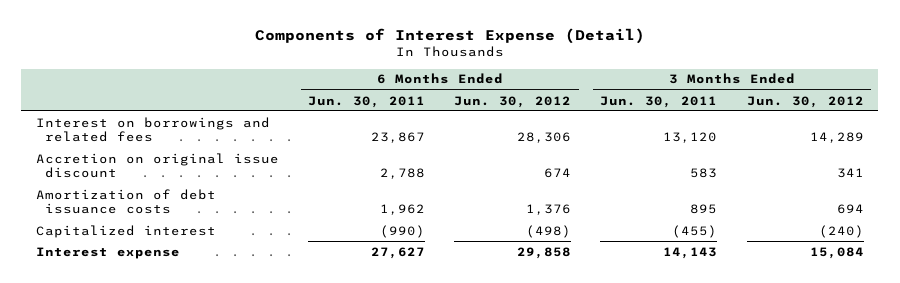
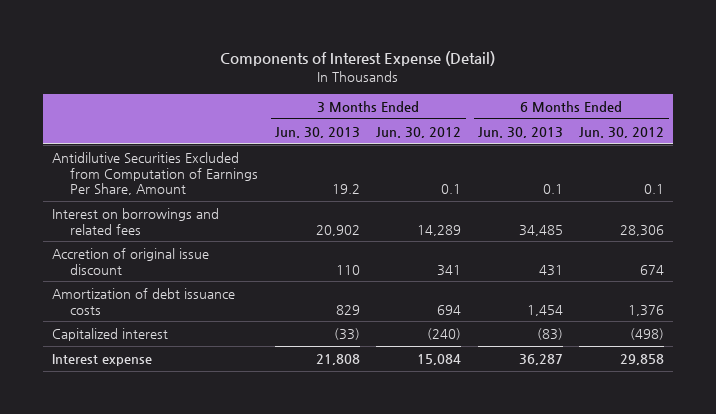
[308,95,426,108] Jun. 30, 2011 -> none
[600,95,718,108] Jun. 30, 2011 -> none
none -> [274,126,360,138] Jun. 30, 2013
none -> [477,126,563,138] Jun. 30, 2013
none -> [51,151,259,196] Antidilutive Securities Excluded from Computation of Earnings Per Share, Amount
[36,152,280,179] Accretion on original issue discount -> [51,247,209,275] Accretion of original issue discount

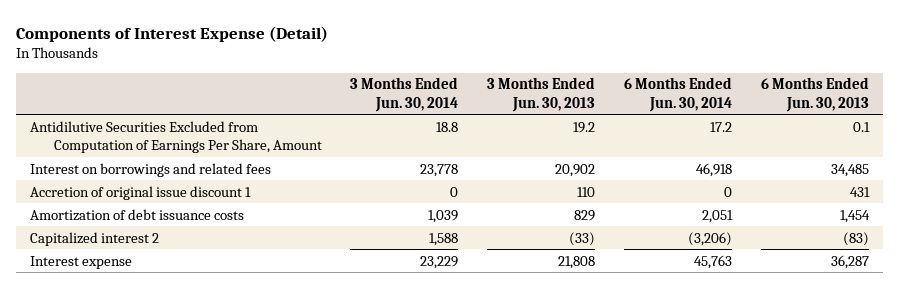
[376,126,462,138] Jun. 30, 2012 -> none
[579,126,665,138] Jun. 30, 2012 -> none
none -> [350,77,459,112] 3 Months Ended Jun. 30, 2014
none -> [624,77,733,112] 6 Months Ended Jun. 30, 2014
[51,247,209,275] Accretion of original issue discount -> [30,185,252,200] Accretion of original issue discount 1
[51,327,168,341] Capitalized interest -> [30,231,160,246] Capitalized interest 2

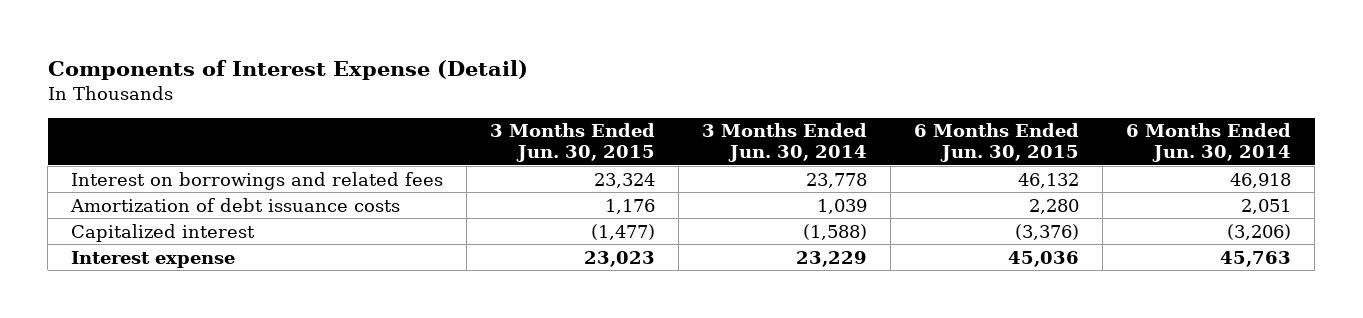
[487,77,596,112] 3 Months Ended Jun. 30, 2013 -> none
[760,77,869,112] 6 Months Ended Jun. 30, 2013 -> none
none -> [490,123,656,163] 3 Months Ended Jun. 30, 2015
none -> [914,123,1080,163] 6 Months Ended Jun. 30, 2015
[30,120,322,153] Antidilutive Securities Excluded from Computation of Earnings Per Share, Amount -> none
[30,185,252,200] Accretion of original issue discount 1 -> none
[30,231,160,246] Capitalized interest 2 -> [71,223,256,242] Capitalized interest
[429,232,459,246] 1,588 -> [803,223,868,240] (1,588)

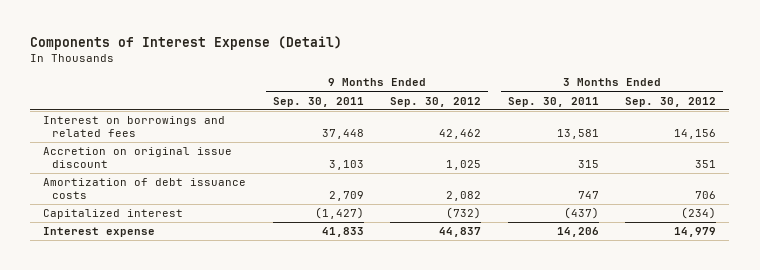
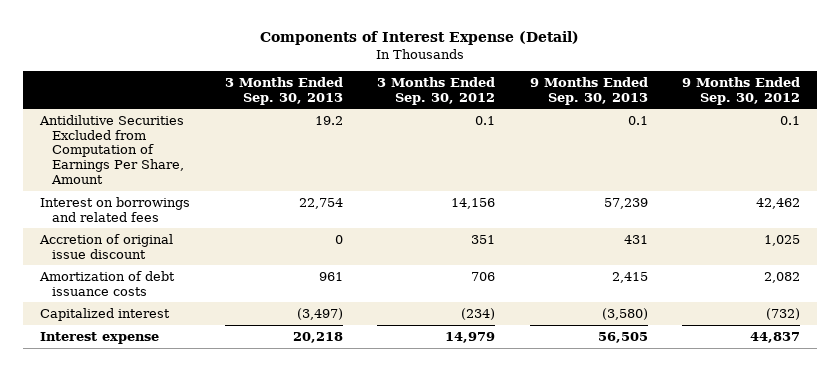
[272,96,364,107] Sep. 30, 2011 -> none
[507,96,599,107] Sep. 30, 2011 -> none
none -> [224,76,343,105] 3 Months Ended Sep. 30, 2013
none -> [529,76,648,105] 9 Months Ended Sep. 30, 2013
none -> [38,114,184,185] Antidilutive Securities Excluded from Computation of Earnings Per Share, Amount
[43,147,233,168] Accretion on original issue discount -> [38,233,173,259] Accretion of original issue discount

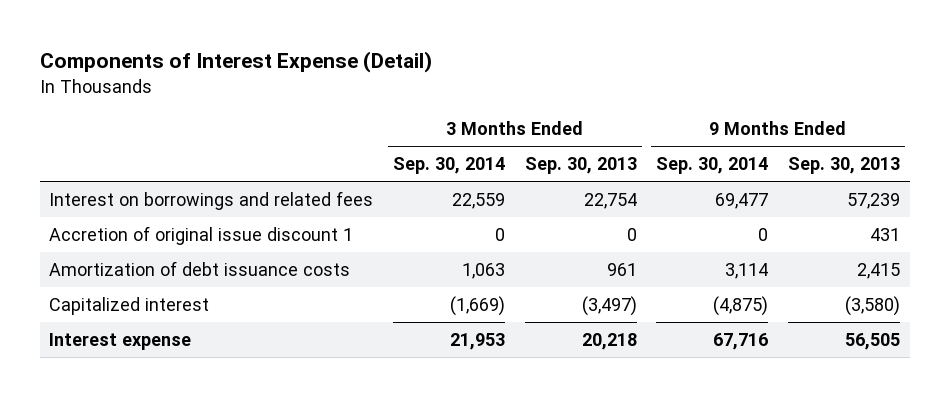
[377,76,496,105] 3 Months Ended Sep. 30, 2012 -> none
[682,76,801,105] 9 Months Ended Sep. 30, 2012 -> none
none -> [393,157,506,175] Sep. 30, 2014
none -> [656,157,769,175] Sep. 30, 2014
[38,114,184,185] Antidilutive Securities Excluded from Computation of Earnings Per Share, Amount -> none
[38,233,173,259] Accretion of original issue discount -> [49,226,354,246] Accretion of original issue discount 1

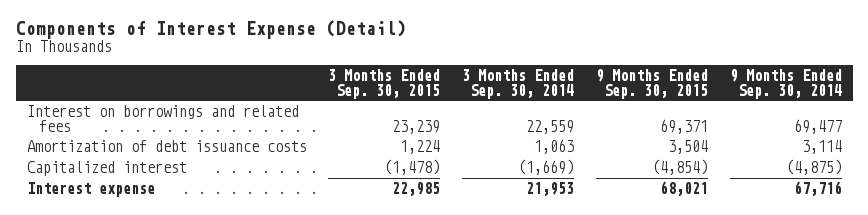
[524,157,637,175] Sep. 30, 2013 -> none
[787,157,900,175] Sep. 30, 2013 -> none
none -> [328,69,441,99] 3 Months Ended Sep. 30, 2015
none -> [595,69,708,99] 9 Months Ended Sep. 30, 2015
[49,226,354,246] Accretion of original issue discount 1 -> none

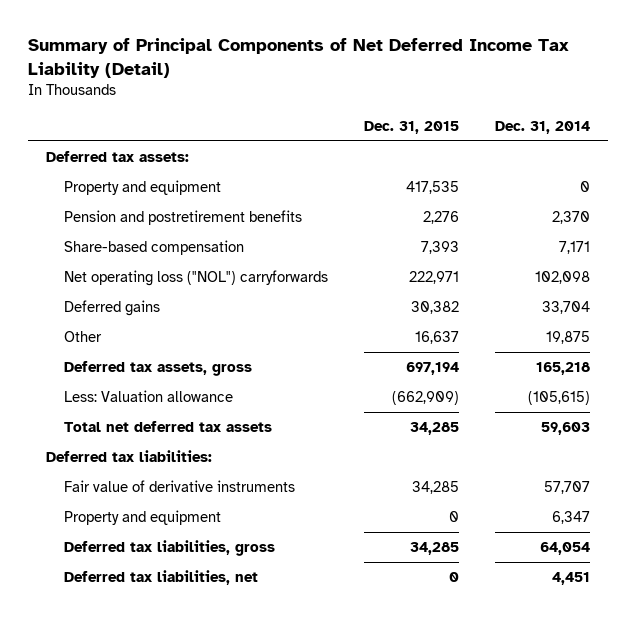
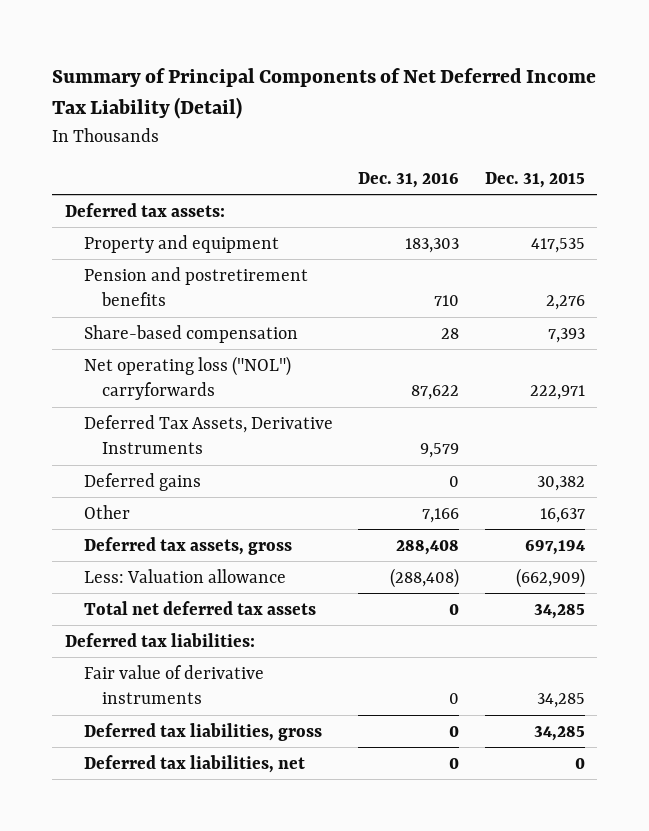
[494,120,590,134] Dec. 31, 2014 -> none
none -> [358,171,460,188] Dec. 31, 2016
none -> [83,414,333,455] Deferred Tax Assets, Derivative Instruments
[64,510,222,526] Property and equipment -> none

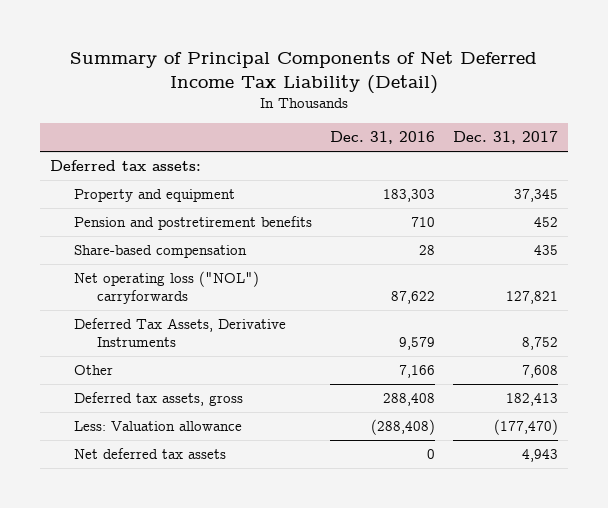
[484,171,585,188] Dec. 31, 2015 -> none
none -> [453,131,559,145] Dec. 31, 2017
[83,472,201,491] Deferred gains -> none
[64,632,255,647] Deferred tax liabilities: -> none
[83,664,264,705] Fair value of derivative instruments -> none
[83,722,322,741] Deferred tax liabilities, gross -> none
[83,754,305,773] Deferred tax liabilities, net -> none
[83,600,316,615] Total net deferred tax assets -> [73,448,226,460] Net deferred tax assets

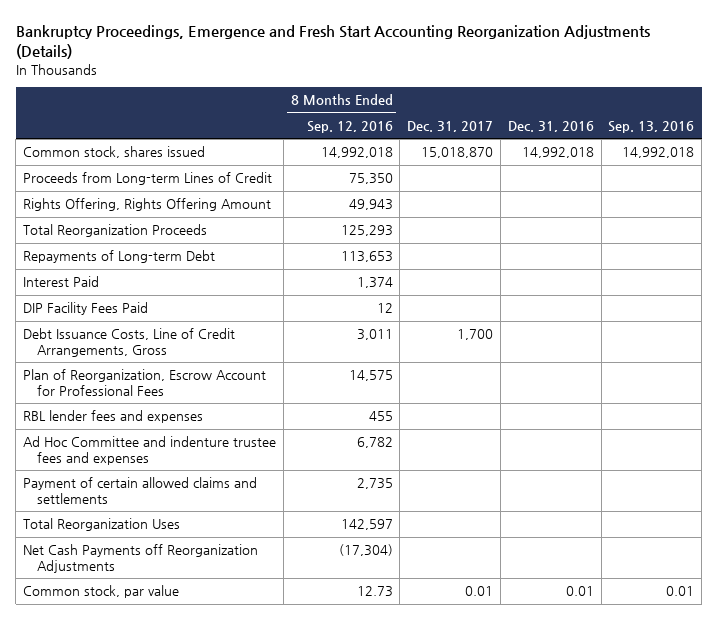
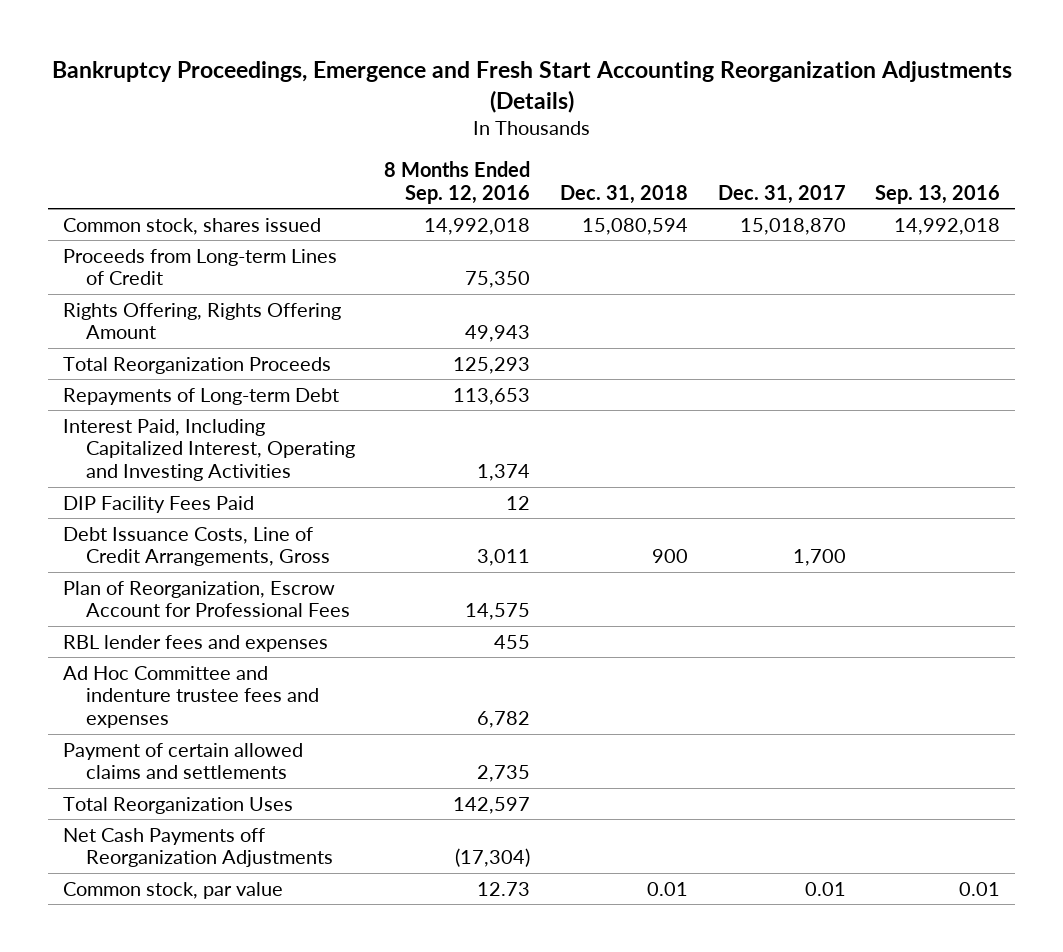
[507,120,594,132] Dec. 31, 2016 -> none
none -> [560,184,689,204] Dec. 31, 2018
[23,276,100,288] Interest Paid -> [63,418,355,482] Interest Paid, Including Capitalized Interest, Operating and Investing Activities

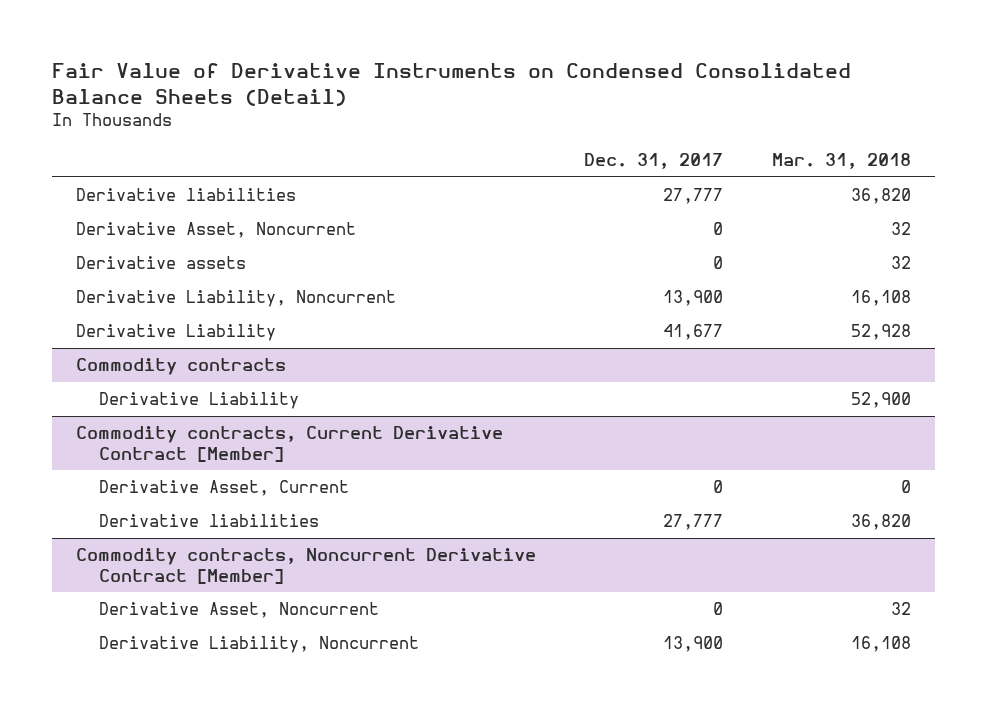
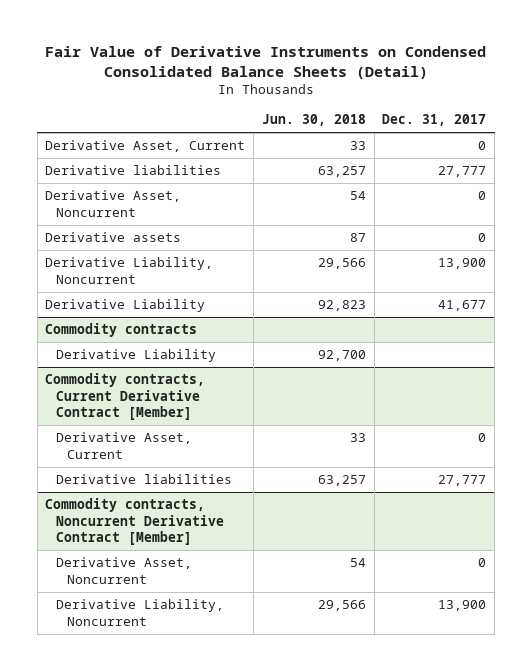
[771,153,911,170] Mar. 31, 2018 -> none
none -> [261,114,366,127] Jun. 30, 2018
none -> [45,140,246,153] Derivative Asset, Current

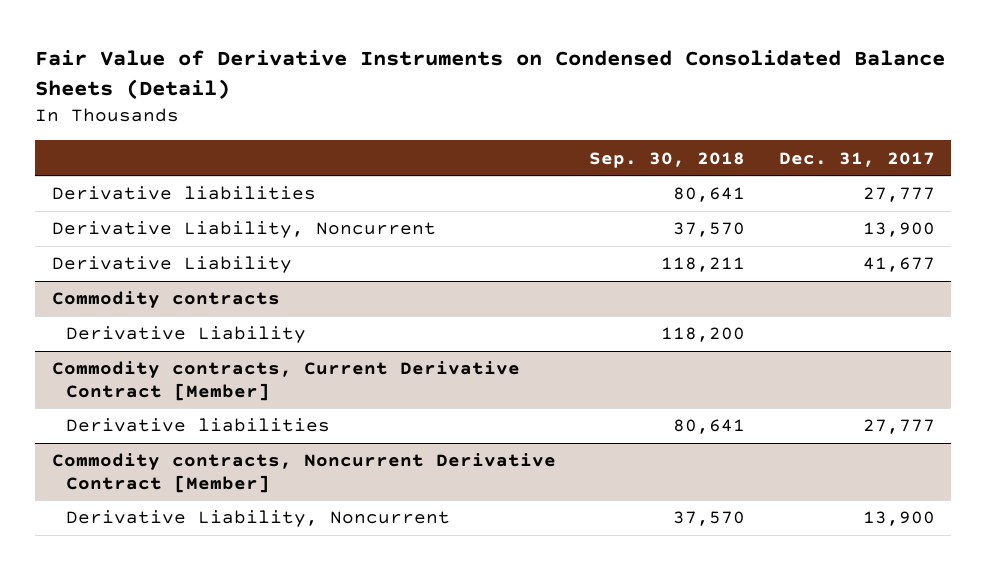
[261,114,366,127] Jun. 30, 2018 -> none
none -> [589,151,746,168] Sep. 30, 2018
[45,140,246,153] Derivative Asset, Current -> none
[45,190,182,217] Derivative Asset, Noncurrent -> none
[45,232,182,243] Derivative assets -> none
[55,432,192,459] Derivative Asset, Current -> none
[55,557,192,584] Derivative Asset, Noncurrent -> none

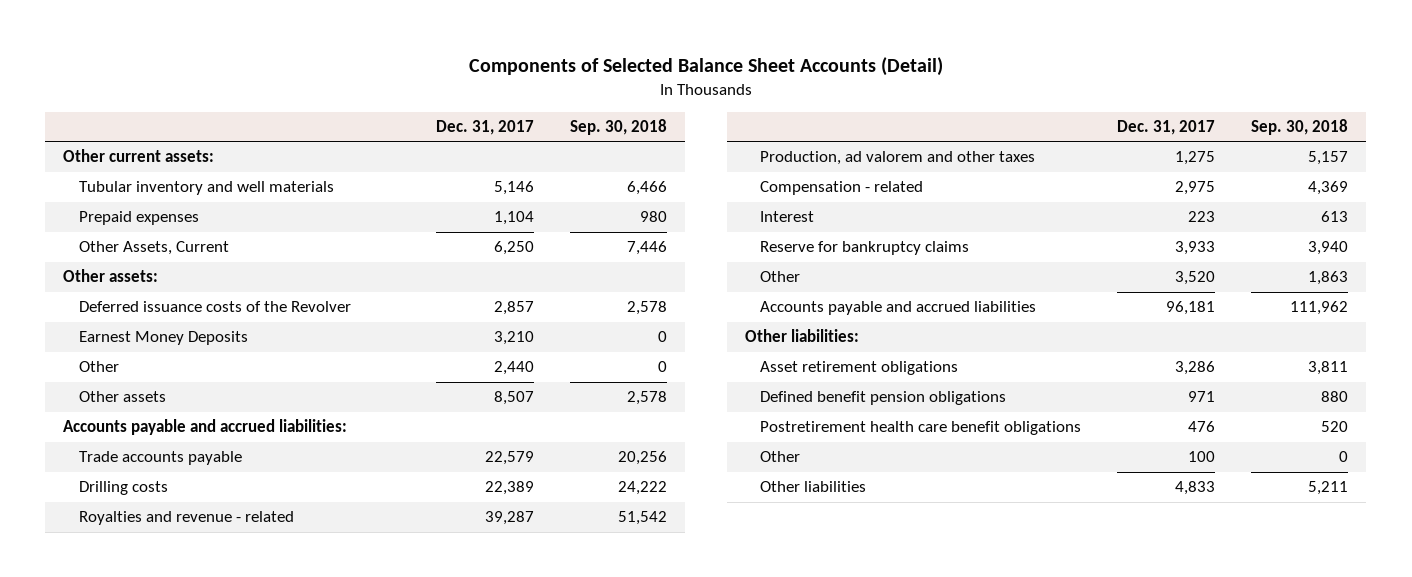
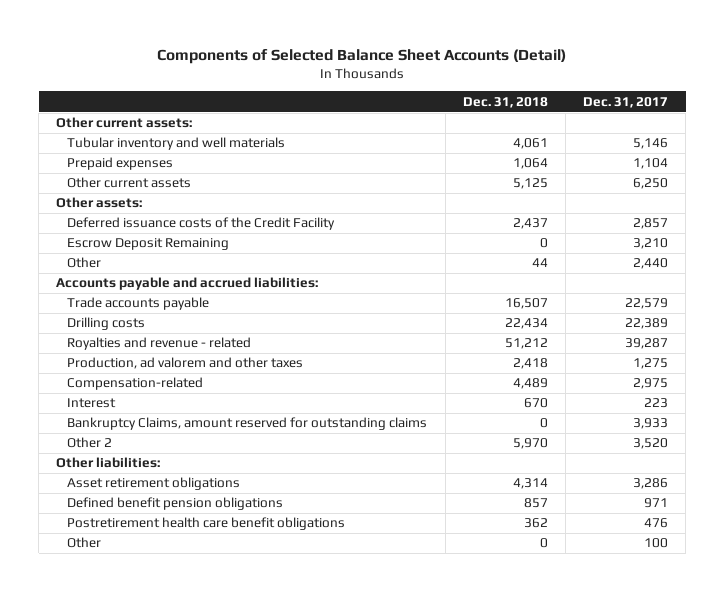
[569,119,667,136] Sep. 30, 2018 -> none
none -> [462,96,548,108] Dec. 31, 2018
[78,241,229,256] Other Assets, Current -> [67,177,192,189] Other current assets
[78,301,351,313] Deferred issuance costs of the Revolver -> [67,217,336,231] Deferred issuance costs of the Credit Facility
[78,331,248,346] Earnest Money Deposits -> [67,238,230,251] Escrow Deposit Remaining
[78,391,166,403] Other assets -> none
[760,181,924,196] Compensation - related -> [67,377,204,391] Compensation-related
[760,301,1037,316] Accounts payable and accrued liabilities -> none
[760,241,970,256] Reserve for bankruptcy claims -> [67,417,428,431] Bankruptcy Claims, amount reserved for outstanding claims
[760,271,801,283] Other -> [67,437,113,449] Other 2
[760,481,867,493] Other liabilities -> none

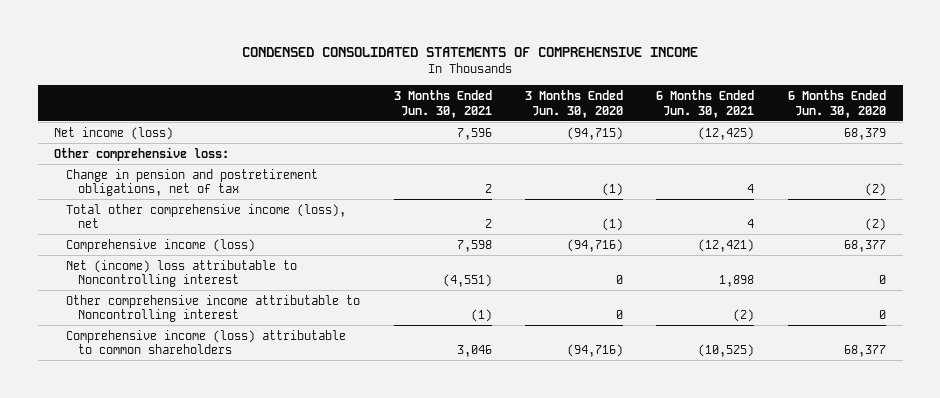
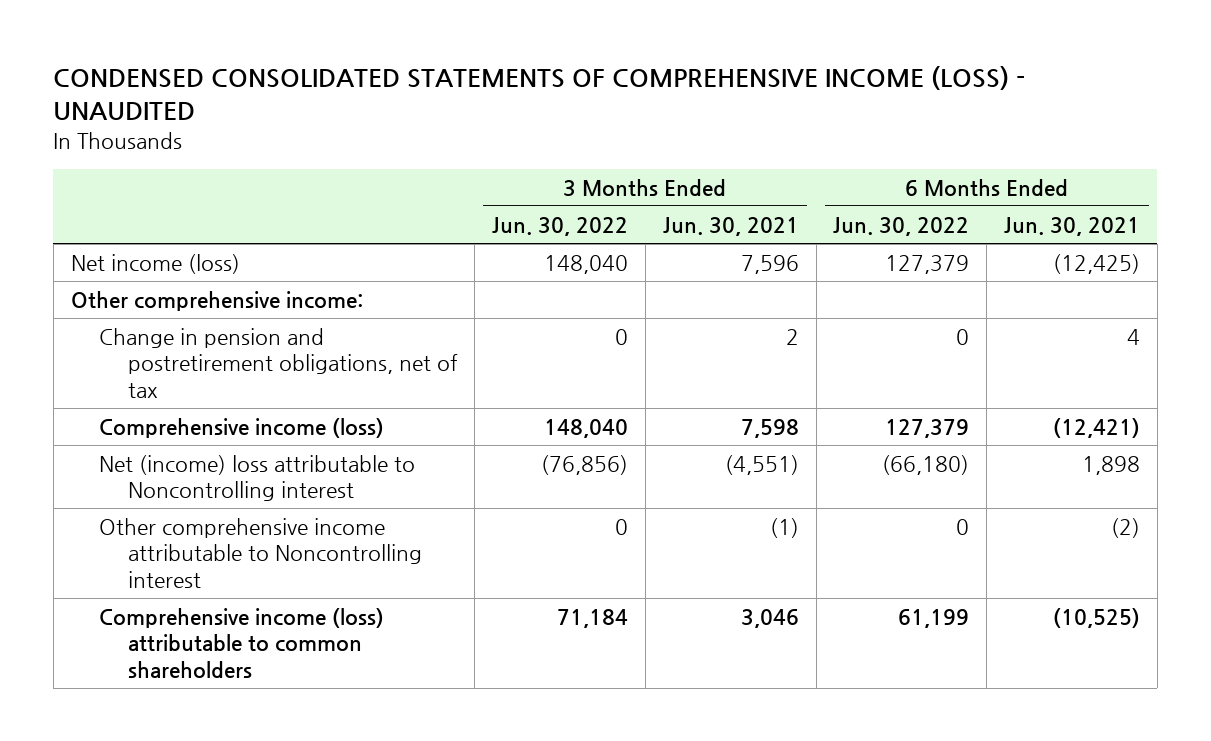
[242,46,699,57] CONDENSED CONSOLIDATED STATEMENTS OF COMPREHENSIVE INCOME -> [53,66,1026,121] CONDENSED CONSOLIDATED STATEMENTS OF COMPREHENSIVE INCOME (LOSS) - UNAUDITED
[525,89,624,118] 3 Months Ended Jun. 30, 2020 -> none
[787,89,886,118] 6 Months Ended Jun. 30, 2020 -> none
none -> [492,216,629,236] Jun. 30, 2022
none -> [833,216,970,236] Jun. 30, 2022
[54,146,230,161] Other comprehensive loss: -> [70,290,363,311] Other comprehensive income:
[66,203,347,229] Total other comprehensive income (loss), net -> none

